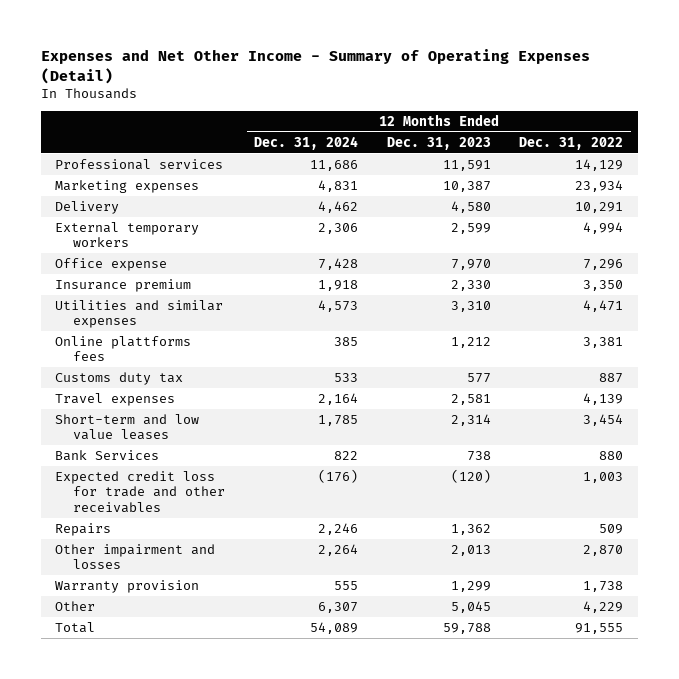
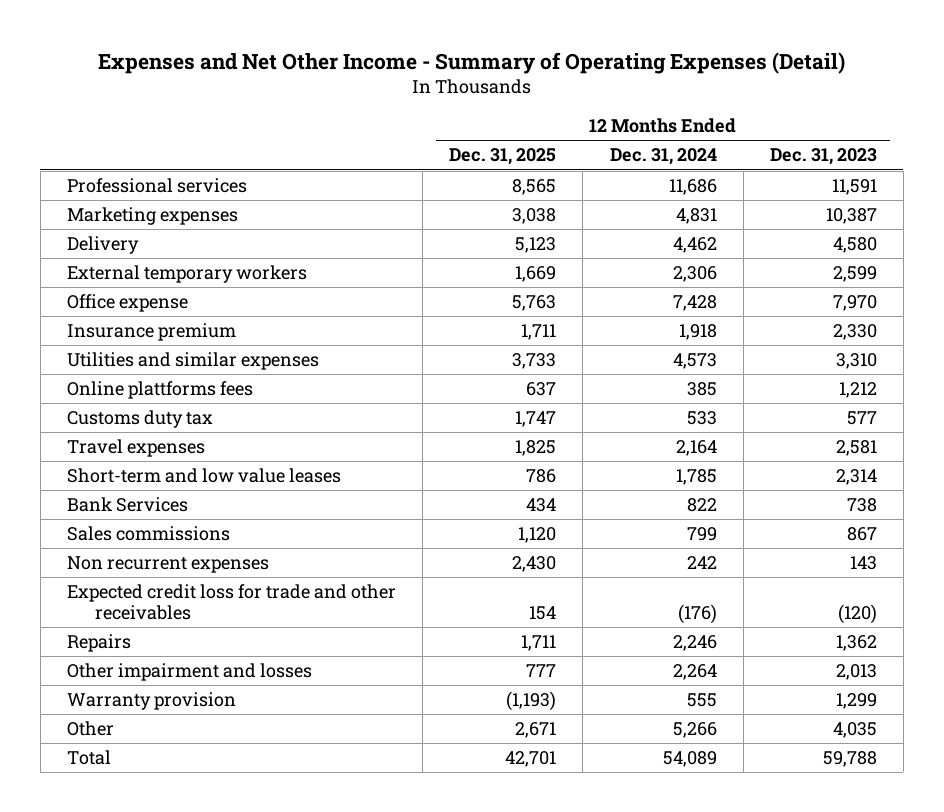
[519,136,624,150] Dec. 31, 2022 -> none
none -> [449,148,557,166] Dec. 31, 2025
none -> [67,526,231,542] Sales commissions
none -> [67,556,270,574] Non recurrent expenses
[318,601,359,613] 6,307 -> [672,722,717,739] 5,266
[450,600,491,613] 5,045 -> [832,722,877,739] 4,035

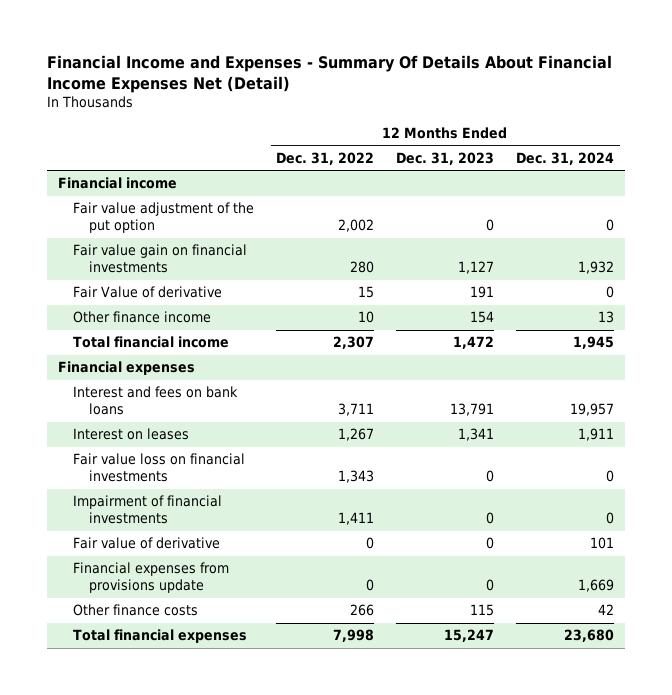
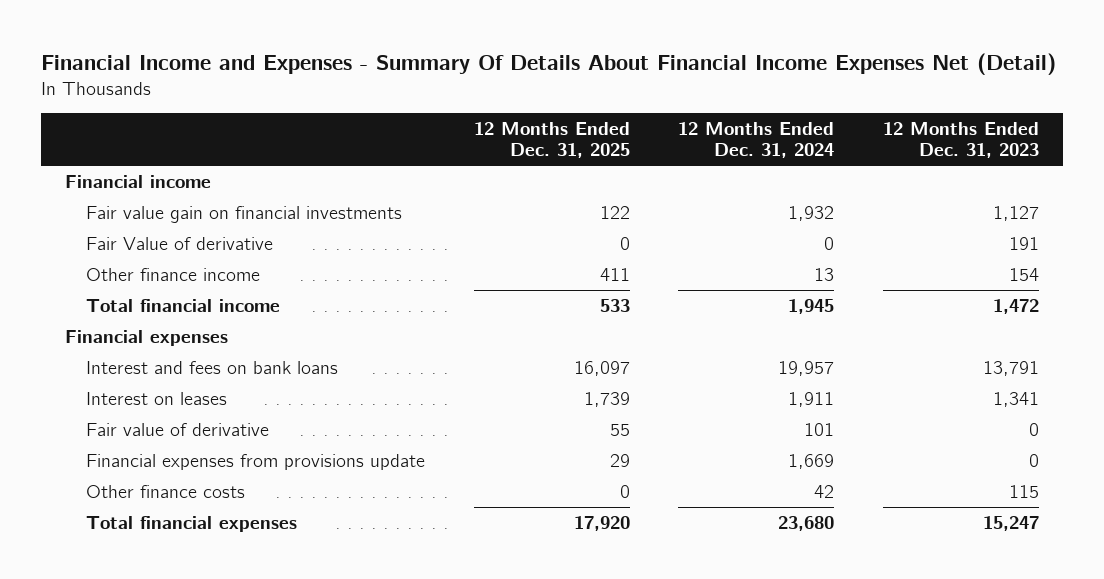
[276,151,375,165] Dec. 31, 2022 -> none
none -> [473,121,630,159] 12 Months Ended Dec. 31, 2025
[73,202,255,234] Fair value adjustment of the put option -> none
[73,453,246,483] Fair value loss on financial investments -> none
[73,495,223,525] Impairment of financial investments -> none

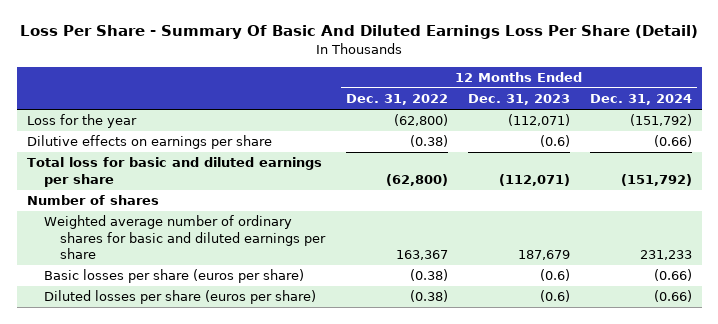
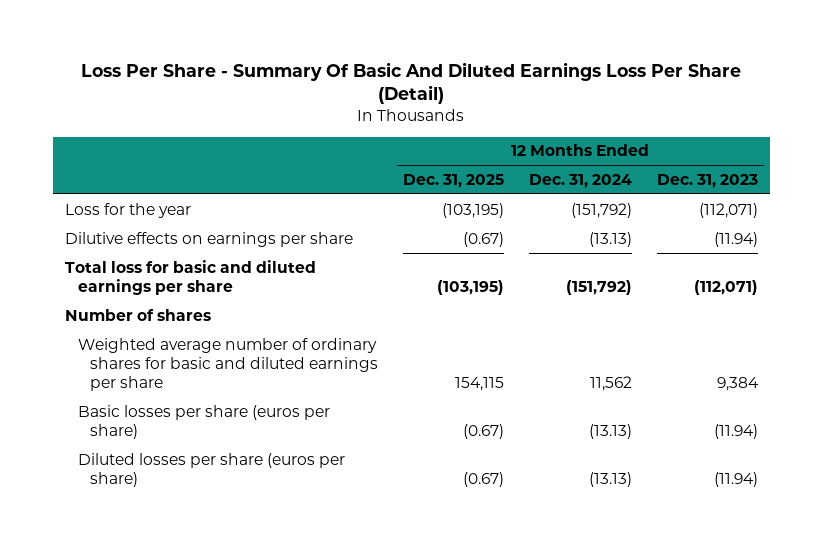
[345,94,448,106] Dec. 31, 2022 -> none
none -> [402,173,504,188] Dec. 31, 2025
[539,135,570,148] (0.6) -> [713,231,758,247] (11.94)
[653,135,692,148] (0.66) -> [588,231,632,247] (13.13)
[517,250,570,261] 187,679 -> [716,376,759,391] 9,384
[639,250,692,261] 231,233 -> [589,375,632,391] 11,562
[539,269,570,282] (0.6) -> [713,423,758,439] (11.94)
[653,269,692,282] (0.66) -> [588,423,632,439] (13.13)
[539,290,570,303] (0.6) -> [713,471,758,487] (11.94)
[653,290,692,303] (0.66) -> [588,471,632,487] (13.13)

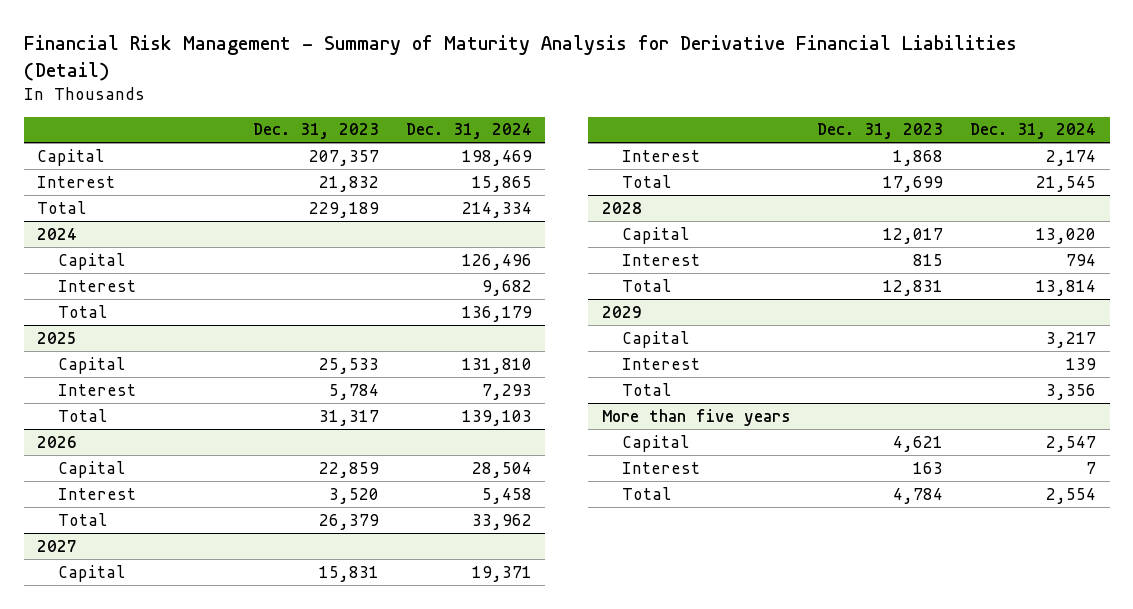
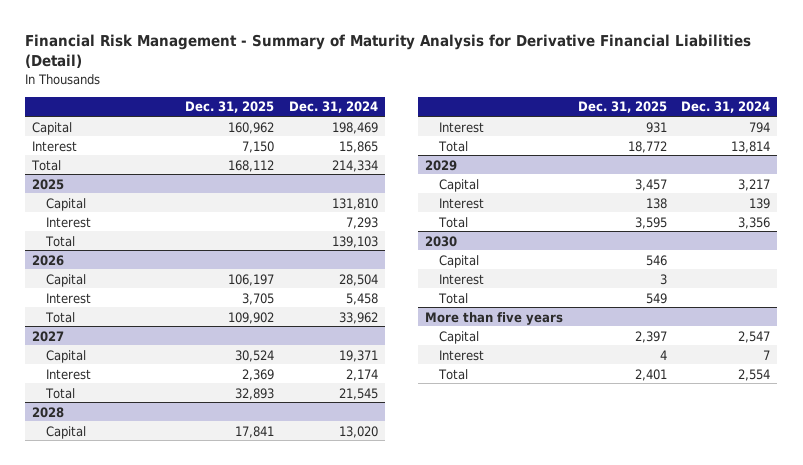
[252,123,379,140] Dec. 31, 2023 -> none
none -> [184,101,274,114] Dec. 31, 2025
[37,227,78,240] 2024 -> none
[57,252,126,270] Capital -> none
[57,279,136,292] Interest -> none
[57,304,108,318] Total -> none
none -> [425,235,458,247] 2030
none -> [438,254,479,268] Capital
none -> [438,273,484,285] Interest
none -> [437,292,468,304] Total

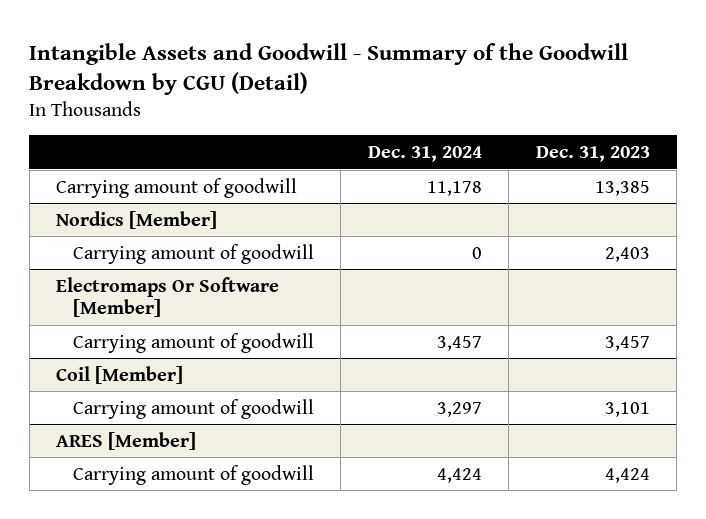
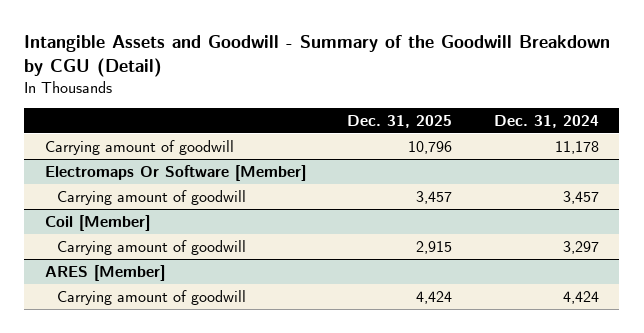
[535,146,650,163] Dec. 31, 2023 -> none
none -> [347,114,453,128] Dec. 31, 2025
[56,210,218,229] Nordics [Member] -> none
[72,243,314,264] Carrying amount of goodwill -> none

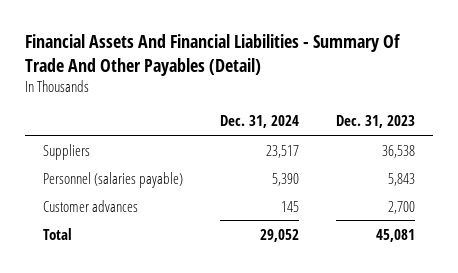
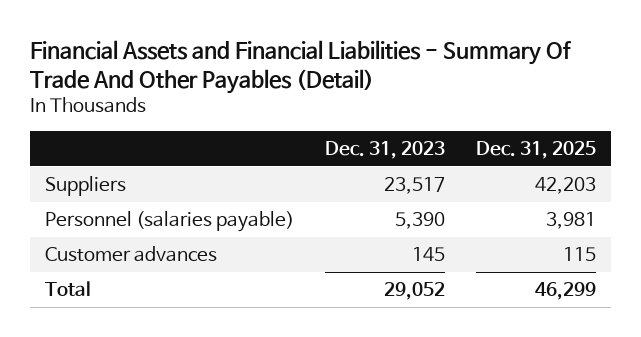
[24,34,401,76] Financial Assets And Financial Liabilities - Summary Of Trade And Other Payables (Detail) -> [29,40,572,95] Financial Assets and Financial Liabilities - Summary Of Trade And Other Payables (Detail)
[219,115,299,129] Dec. 31, 2024 -> none
none -> [475,140,596,159] Dec. 31, 2025
[381,144,415,158] 36,538 -> [383,177,445,195] 23,517
[387,172,415,186] 5,843 -> [394,212,445,230] 5,390
[387,200,415,214] 2,700 -> [411,247,445,262] 145
[375,228,415,242] 45,081 -> [383,282,445,301] 29,052

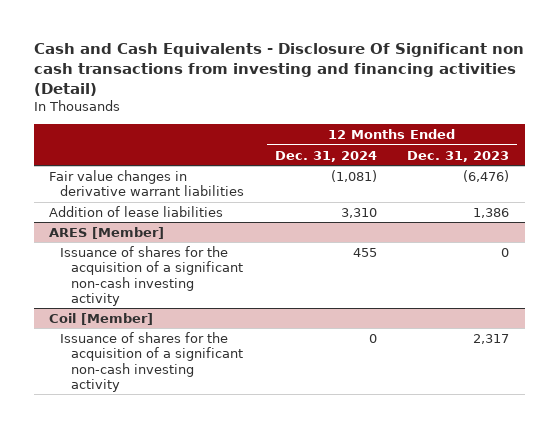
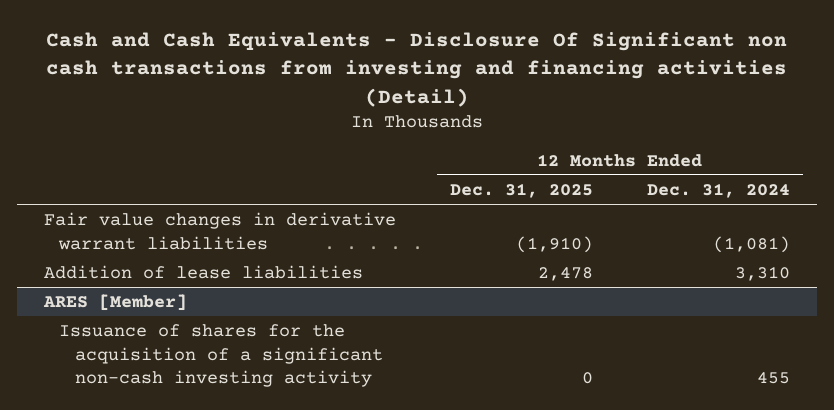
[407,150,510,162] Dec. 31, 2023 -> none
none -> [450,182,594,198] Dec. 31, 2025
[49,312,154,325] Coil [Member] -> none
[59,331,243,392] Issuance of shares for the acquisition of a significant non-cash investing activity -> none

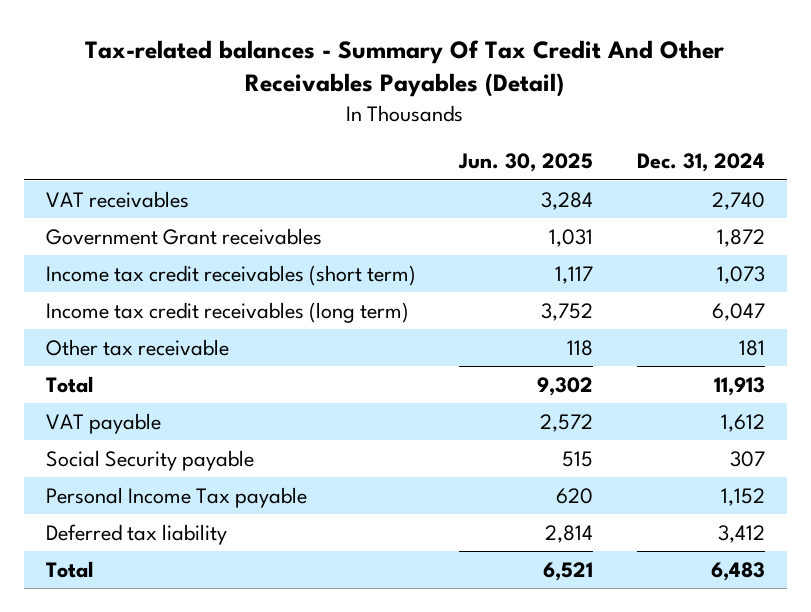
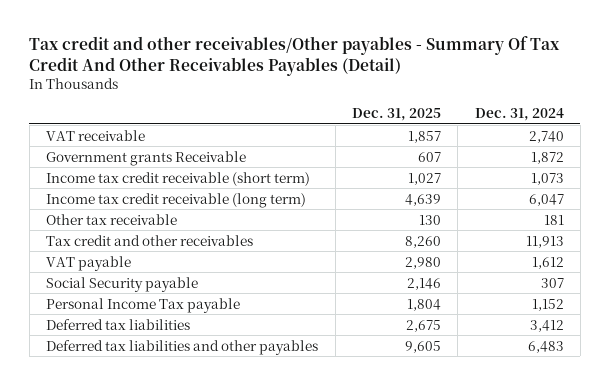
[85,39,725,98] Tax-related balances - Summary Of Tax Credit And Other Receivables Payables (Detail) -> [29,36,561,77] Tax credit and other receivables/Other payables - Summary Of Tax Credit And Other Receivables Payables (Detail)
[458,153,594,173] Jun. 30, 2025 -> none
none -> [351,108,441,122] Dec. 31, 2025
[45,190,189,208] VAT receivables -> [46,129,146,141] VAT receivable
[45,227,322,245] Government Grant receivables -> [46,150,247,166] Government grants Receivable
[45,264,416,286] Income tax credit receivables (short term) -> [46,171,311,186] Income tax credit receivable (short term)
[45,301,409,323] Income tax credit receivables (long term) -> [46,192,307,208] Income tax credit receivable (long term)
[45,375,93,393] Total -> [46,234,254,246] Tax credit and other receivables
[45,523,227,545] Deferred tax liability -> [46,318,191,330] Deferred tax liabilities
[45,560,93,578] Total -> [46,339,319,355] Deferred tax liabilities and other payables

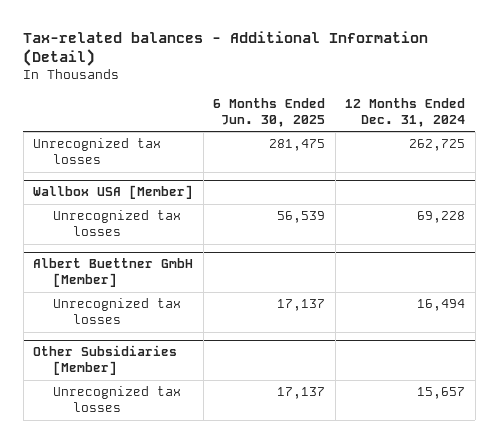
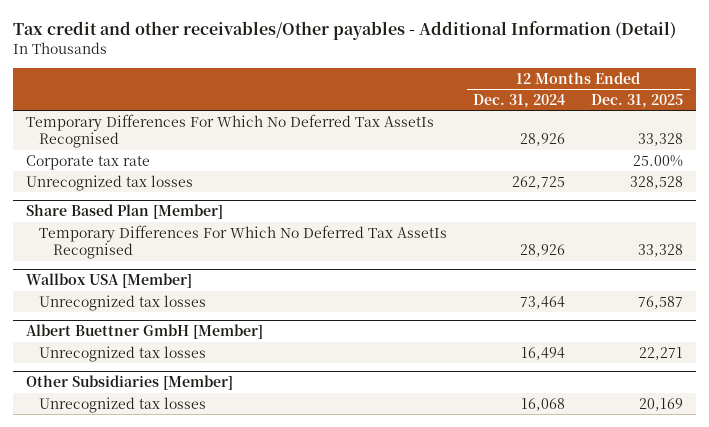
[23,30,429,67] Tax-related balances - Additional Information (Detail) -> [12,20,676,40] Tax credit and other receivables/Other payables - Additional Information (Detail)
[213,97,326,127] 6 Months Ended Jun. 30, 2025 -> none
none -> [591,94,684,109] Dec. 31, 2025
none -> [25,113,434,149] Temporary Differences For Which No Deferred Tax AssetIs Recognised
none -> [25,154,150,170] Corporate tax rate
none -> [25,204,223,220] Share Based Plan [Member]
none -> [39,224,448,260] Temporary Differences For Which No Deferred Tax AssetIs Recognised
[417,211,466,224] 69,228 -> [520,295,566,309] 73,464
[417,387,466,400] 15,657 -> [521,397,566,411] 16,068

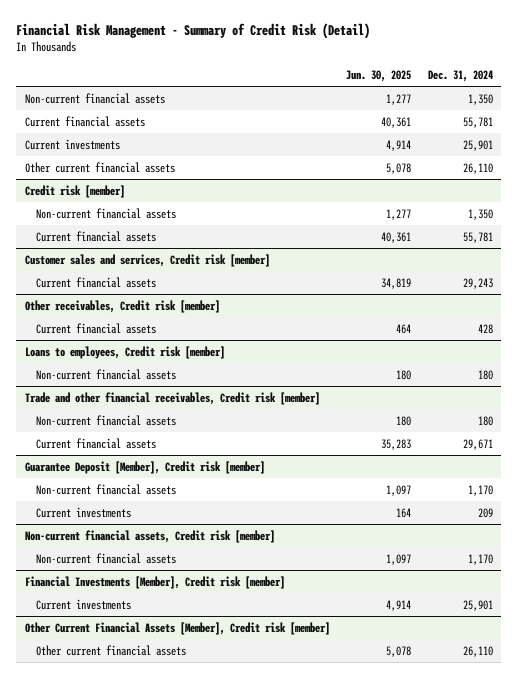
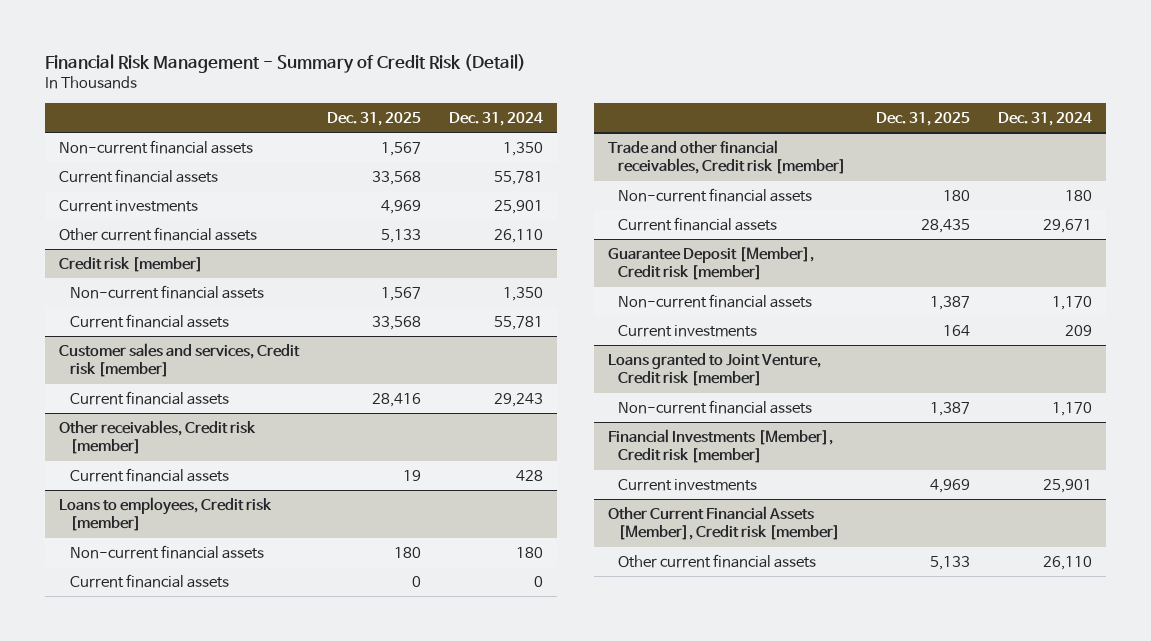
[346,70,412,83] Jun. 30, 2025 -> none
none -> [326,111,421,126] Dec. 31, 2025
none -> [69,574,229,589] Current financial assets
[24,529,275,543] Non-current financial assets, Credit risk [member] -> none
none -> [607,353,821,387] Loans granted to Joint Venture, Credit risk [member]

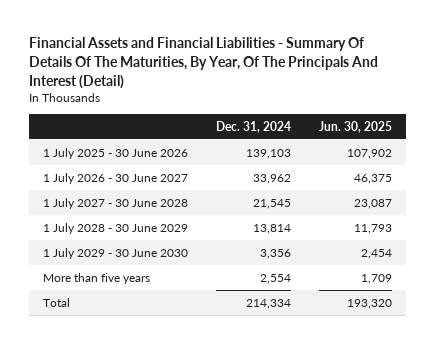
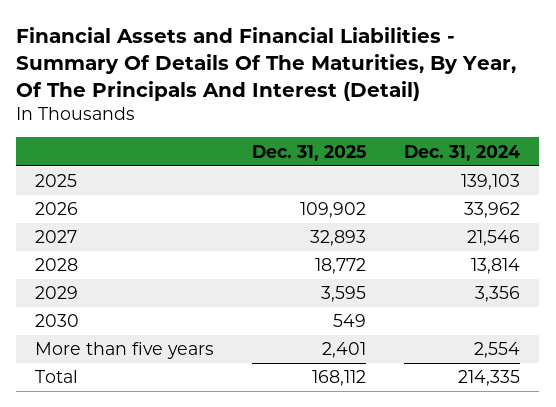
[319,120,393,133] Jun. 30, 2025 -> none
none -> [252,144,367,161] Dec. 31, 2025
[43,197,189,209] 1 July 2027 - 30 June 2028 -> none
[43,147,189,159] 1 July 2025 - 30 June 2026 -> [35,174,78,188] 2025
[43,172,189,184] 1 July 2026 - 30 June 2027 -> [35,202,79,216] 2026
none -> [35,230,78,244] 2027
[43,222,189,234] 1 July 2028 - 30 June 2029 -> [35,258,79,272] 2028
[43,247,189,259] 1 July 2029 - 30 June 2030 -> [35,286,79,300] 2029
none -> [35,314,80,328] 2030
[246,298,292,309] 214,334 -> [458,370,521,387] 214,335

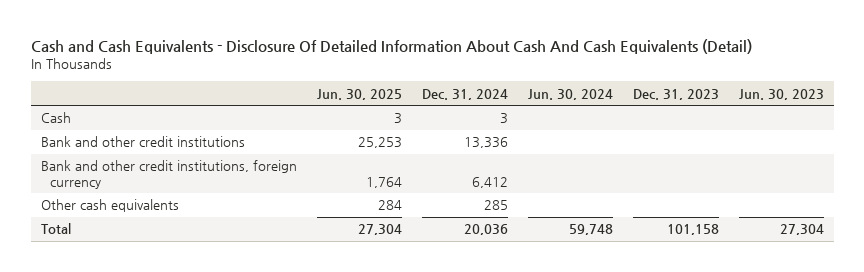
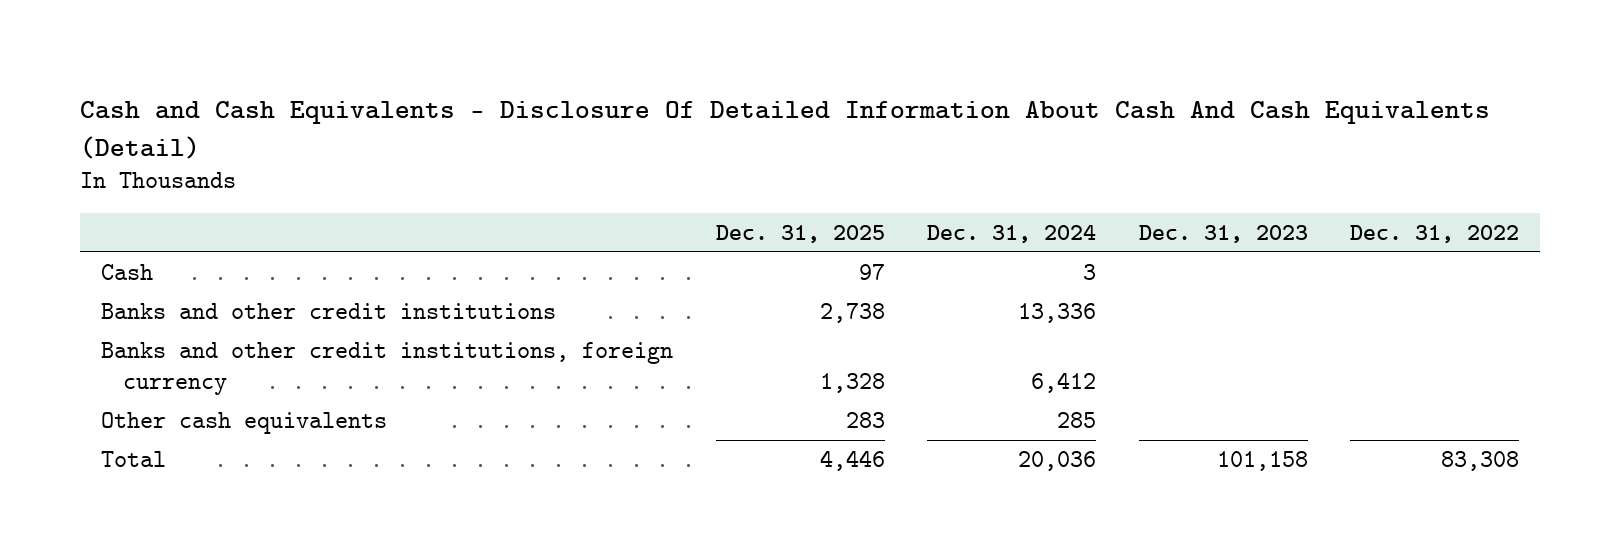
[316,88,402,100] Jun. 30, 2025 -> none
[527,88,613,100] Jun. 30, 2024 -> none
[738,88,824,100] Jun. 30, 2023 -> none
none -> [715,224,885,243] Dec. 31, 2025
none -> [1350,224,1520,243] Dec. 31, 2022
[40,136,245,148] Bank and other credit institutions -> [101,303,557,320] Banks and other credit institutions
[40,160,297,189] Bank and other credit institutions, foreign currency -> [101,342,674,395] Banks and other credit institutions, foreign currency

